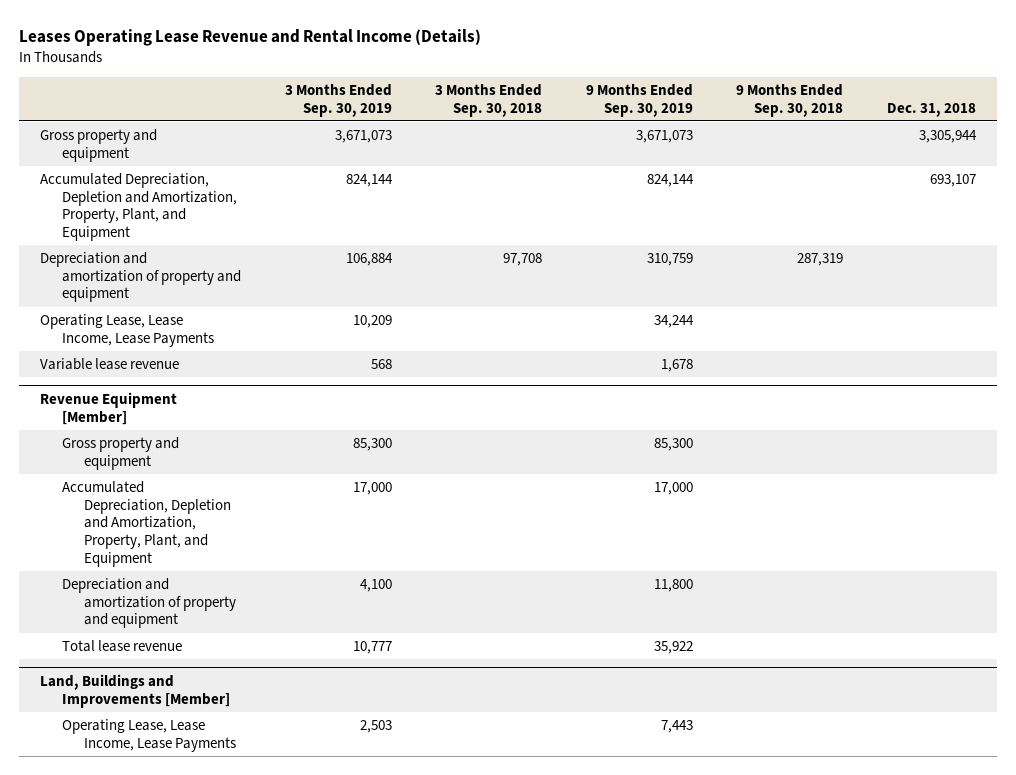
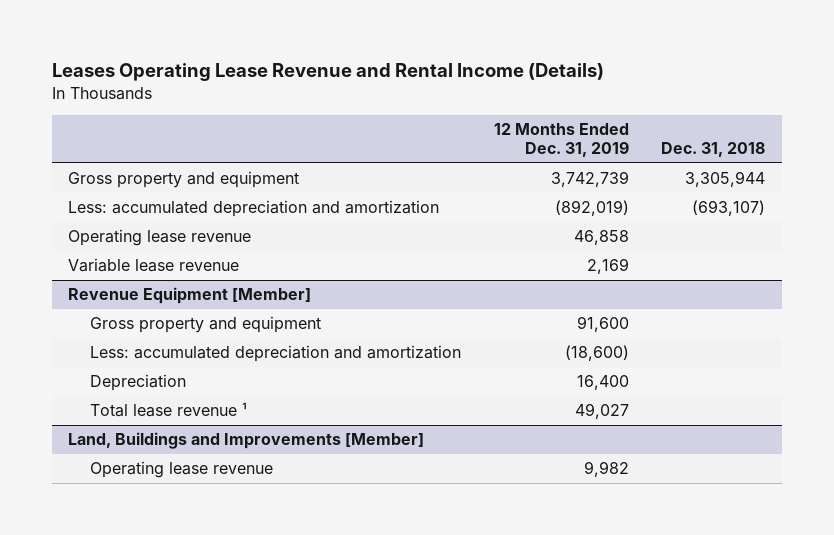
[284,83,392,117] 3 Months Ended Sep. 30, 2019 -> none
[435,83,543,117] 3 Months Ended Sep. 30, 2018 -> none
[585,83,693,117] 9 Months Ended Sep. 30, 2019 -> none
[736,83,844,117] 9 Months Ended Sep. 30, 2018 -> none
none -> [493,123,629,158] 12 Months Ended Dec. 31, 2019
[40,251,242,303] Depreciation and amortization of property and equipment -> none
[40,172,238,242] Accumulated Depreciation, Depletion and Amortization, Property, Plant, and Equipment -> [68,200,440,218] Less: accumulated depreciation and amortization
[929,173,976,187] 693,107 -> [692,200,766,217] (693,107)
[40,313,215,347] Operating Lease, Lease Income, Lease Payments -> [68,229,252,247] Operating lease revenue
[62,480,232,568] Accumulated Depreciation, Depletion and Amortization, Property, Plant, and Equipment -> [90,345,462,363] Less: accumulated depreciation and amortization
[62,577,237,629] Depreciation and amortization of property and equipment -> [90,374,187,392] Depreciation
[62,639,183,652] Total lease revenue -> [90,402,248,418] Total lease revenue ¹
[62,718,237,752] Operating Lease, Lease Income, Lease Payments -> [90,461,274,479] Operating lease revenue

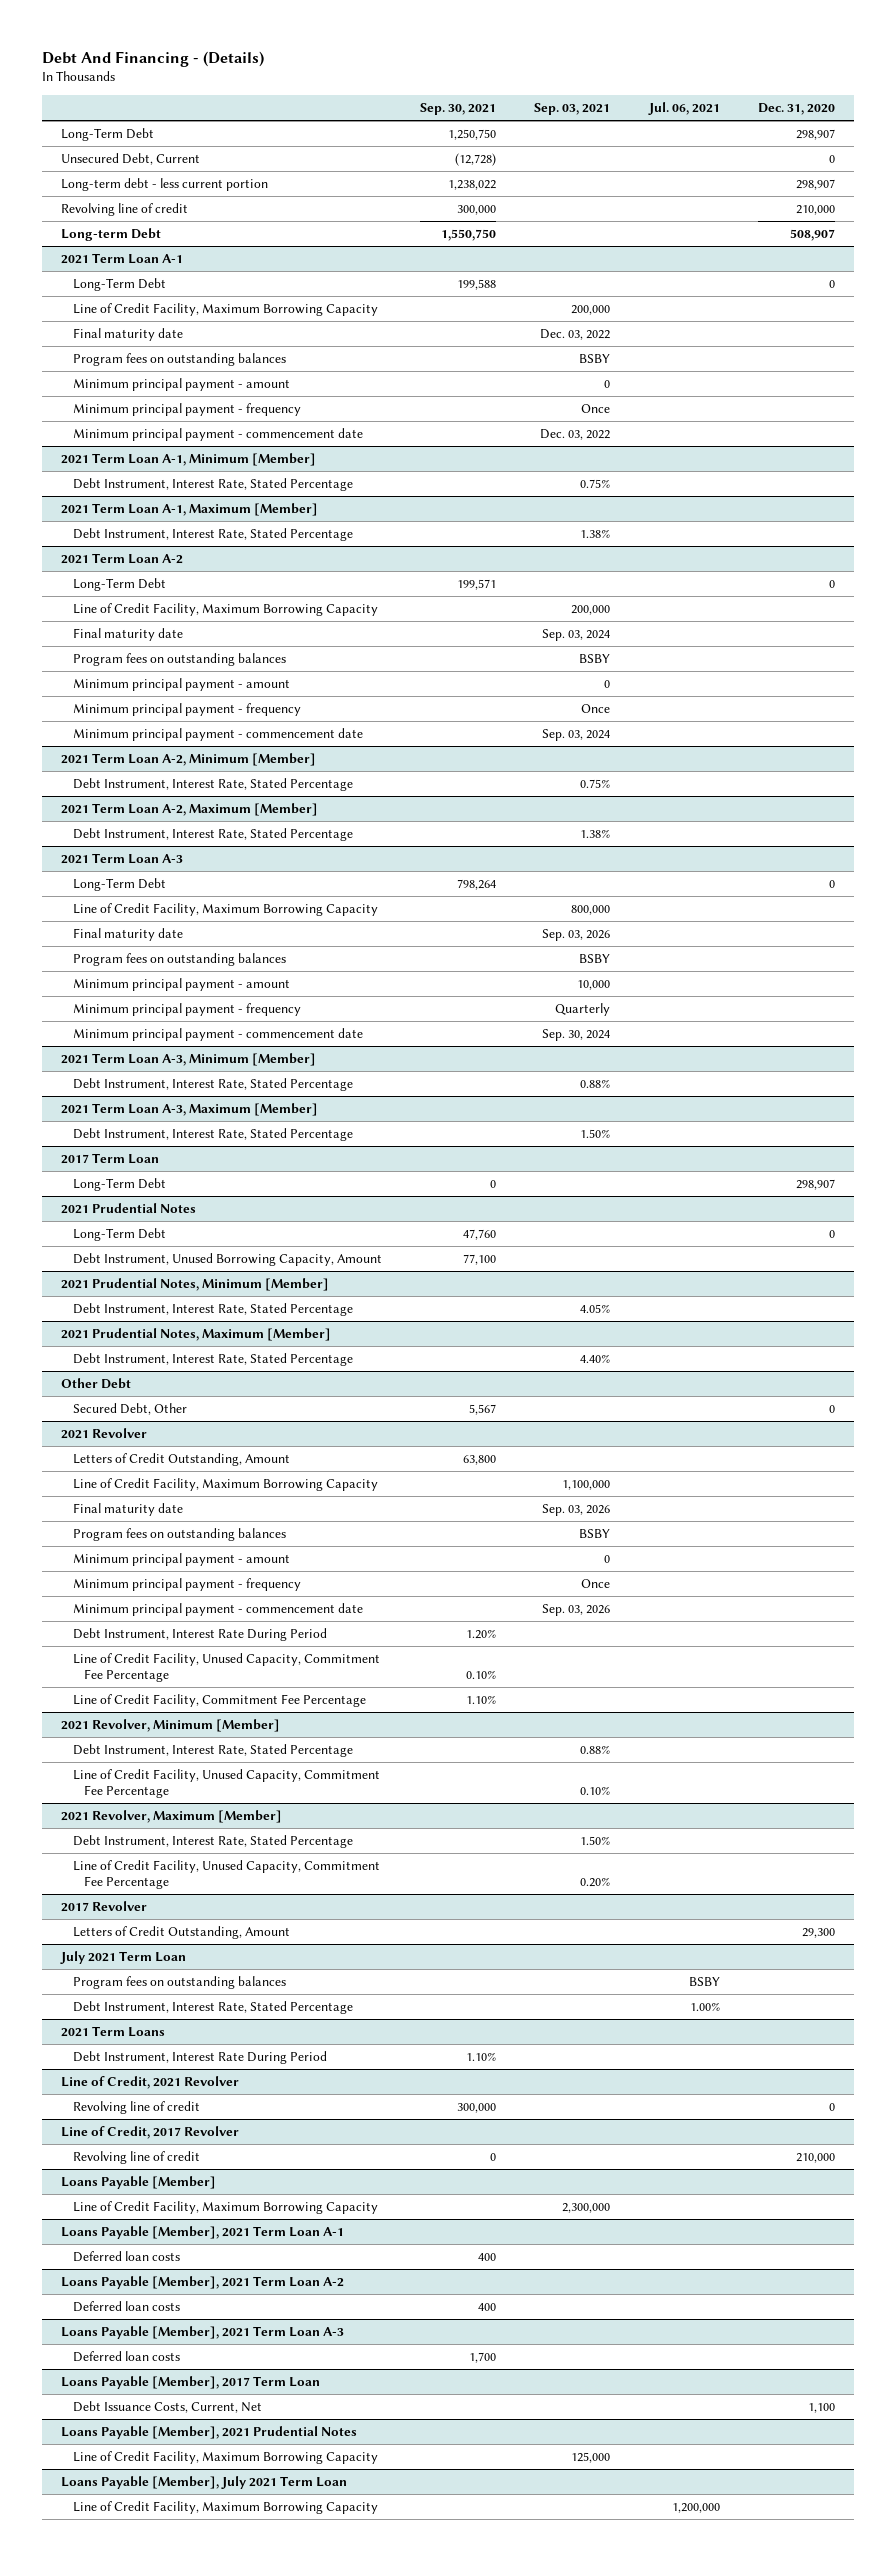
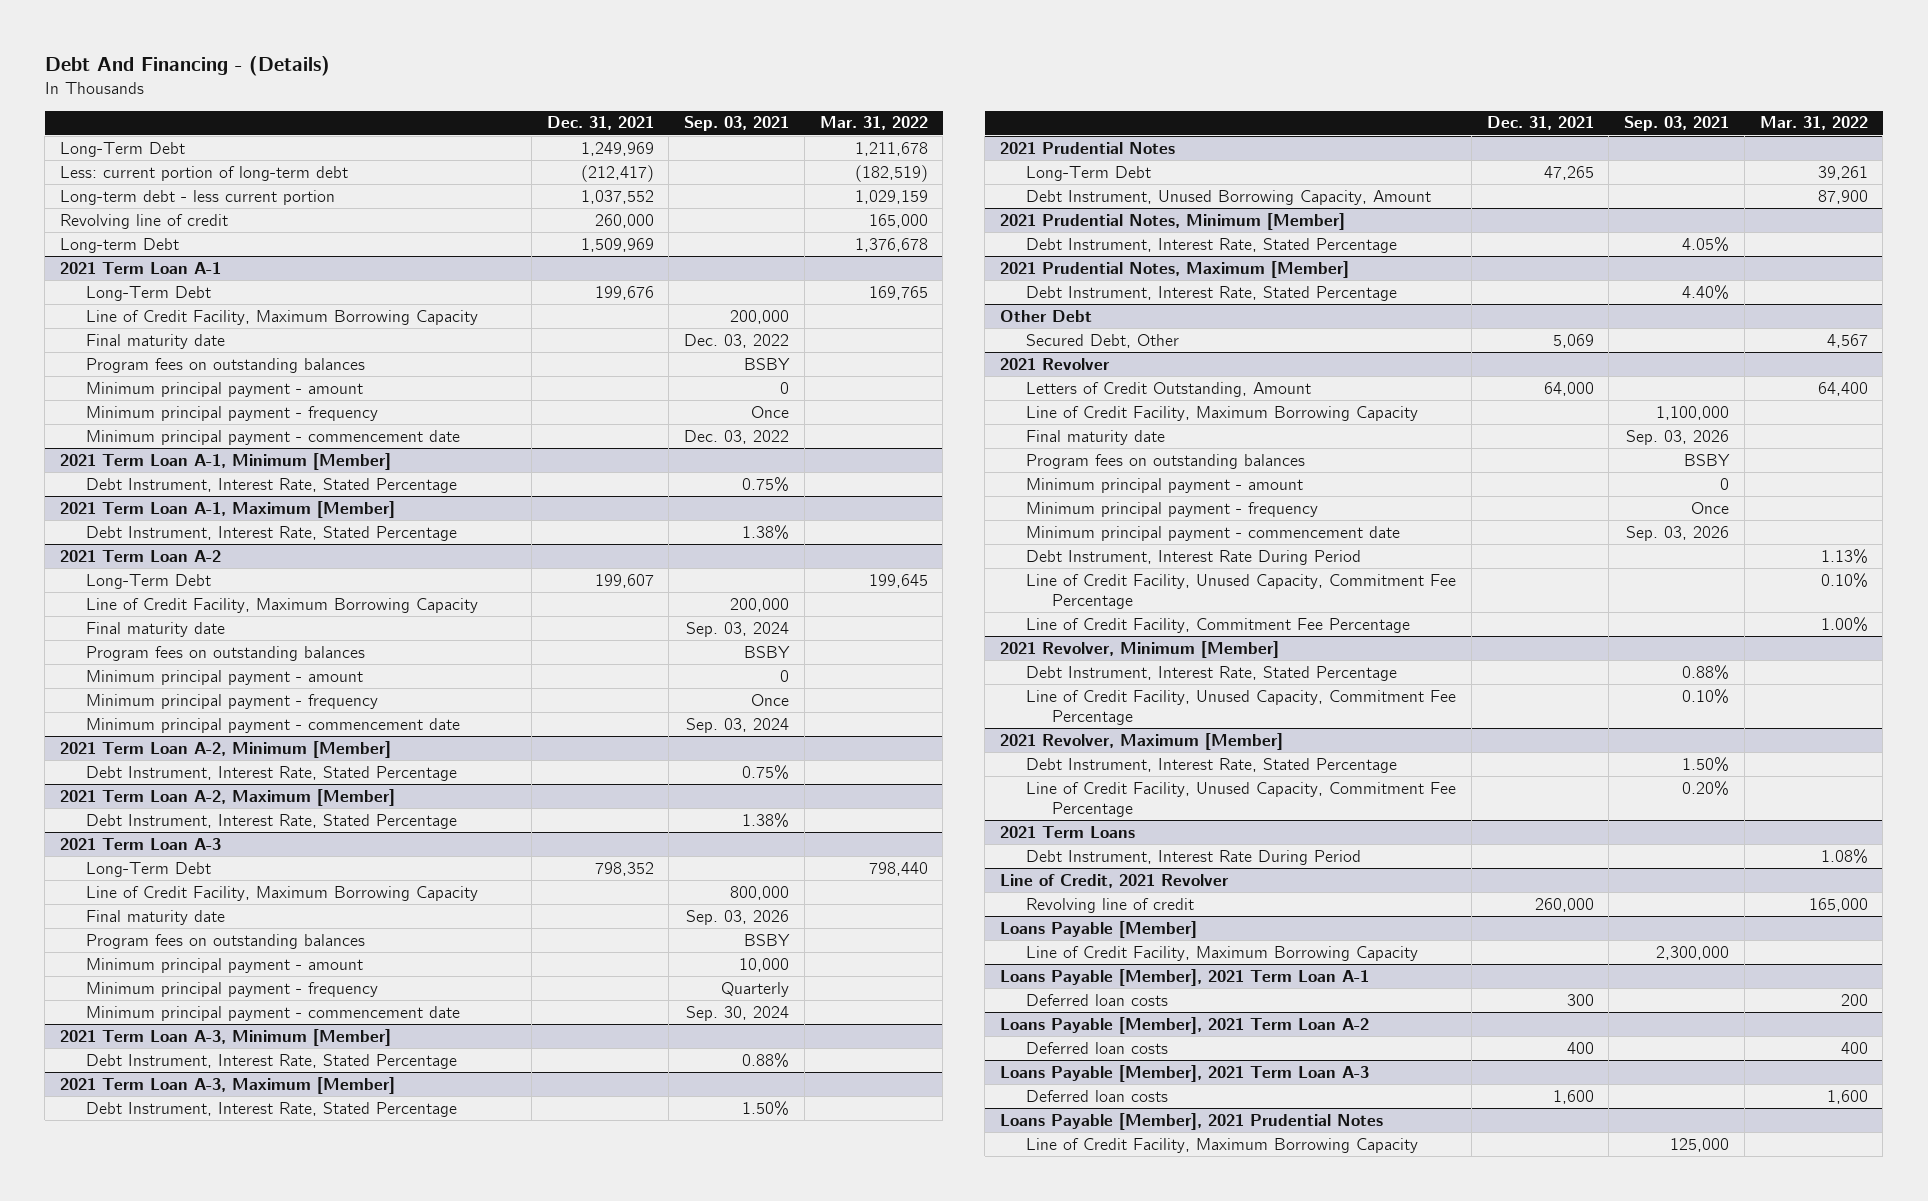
[419,103,496,116] Sep. 30, 2021 -> none
[647,102,720,116] Jul. 06, 2021 -> none
[758,103,836,116] Dec. 31, 2020 -> none
none -> [546,116,654,131] Dec. 31, 2021
none -> [819,116,928,131] Mar. 31, 2022
[60,153,200,166] Unsecured Debt, Current -> [59,165,348,181] Less: current portion of long-term debt
[60,1153,159,1165] 2017 Term Loan -> none
[72,1178,166,1192] Long-Term Debt -> none
[60,1901,147,1913] 2017 Revolver -> none
[72,1926,290,1940] Letters of Credit Outstanding, Amount -> none
[59,1951,186,1965] July 2021 Term Loan -> none
[72,1976,286,1990] Program fees on outstanding balances -> none
[72,2001,353,2015] Debt Instrument, Interest Rate, Stated Percentage -> none
[60,2126,239,2140] Line of Credit, 2017 Revolver -> none
[72,2151,200,2165] Revolving line of credit -> none
[60,2376,320,2390] Loans Payable [Member], 2017 Term Loan -> none
[72,2401,262,2414] Debt Issuance Costs, Current, Net -> none
[60,2476,347,2490] Loans Payable [Member], July 2021 Term Loan -> none
[72,2501,378,2515] Line of Credit Facility, Maximum Borrowing Capacity -> none

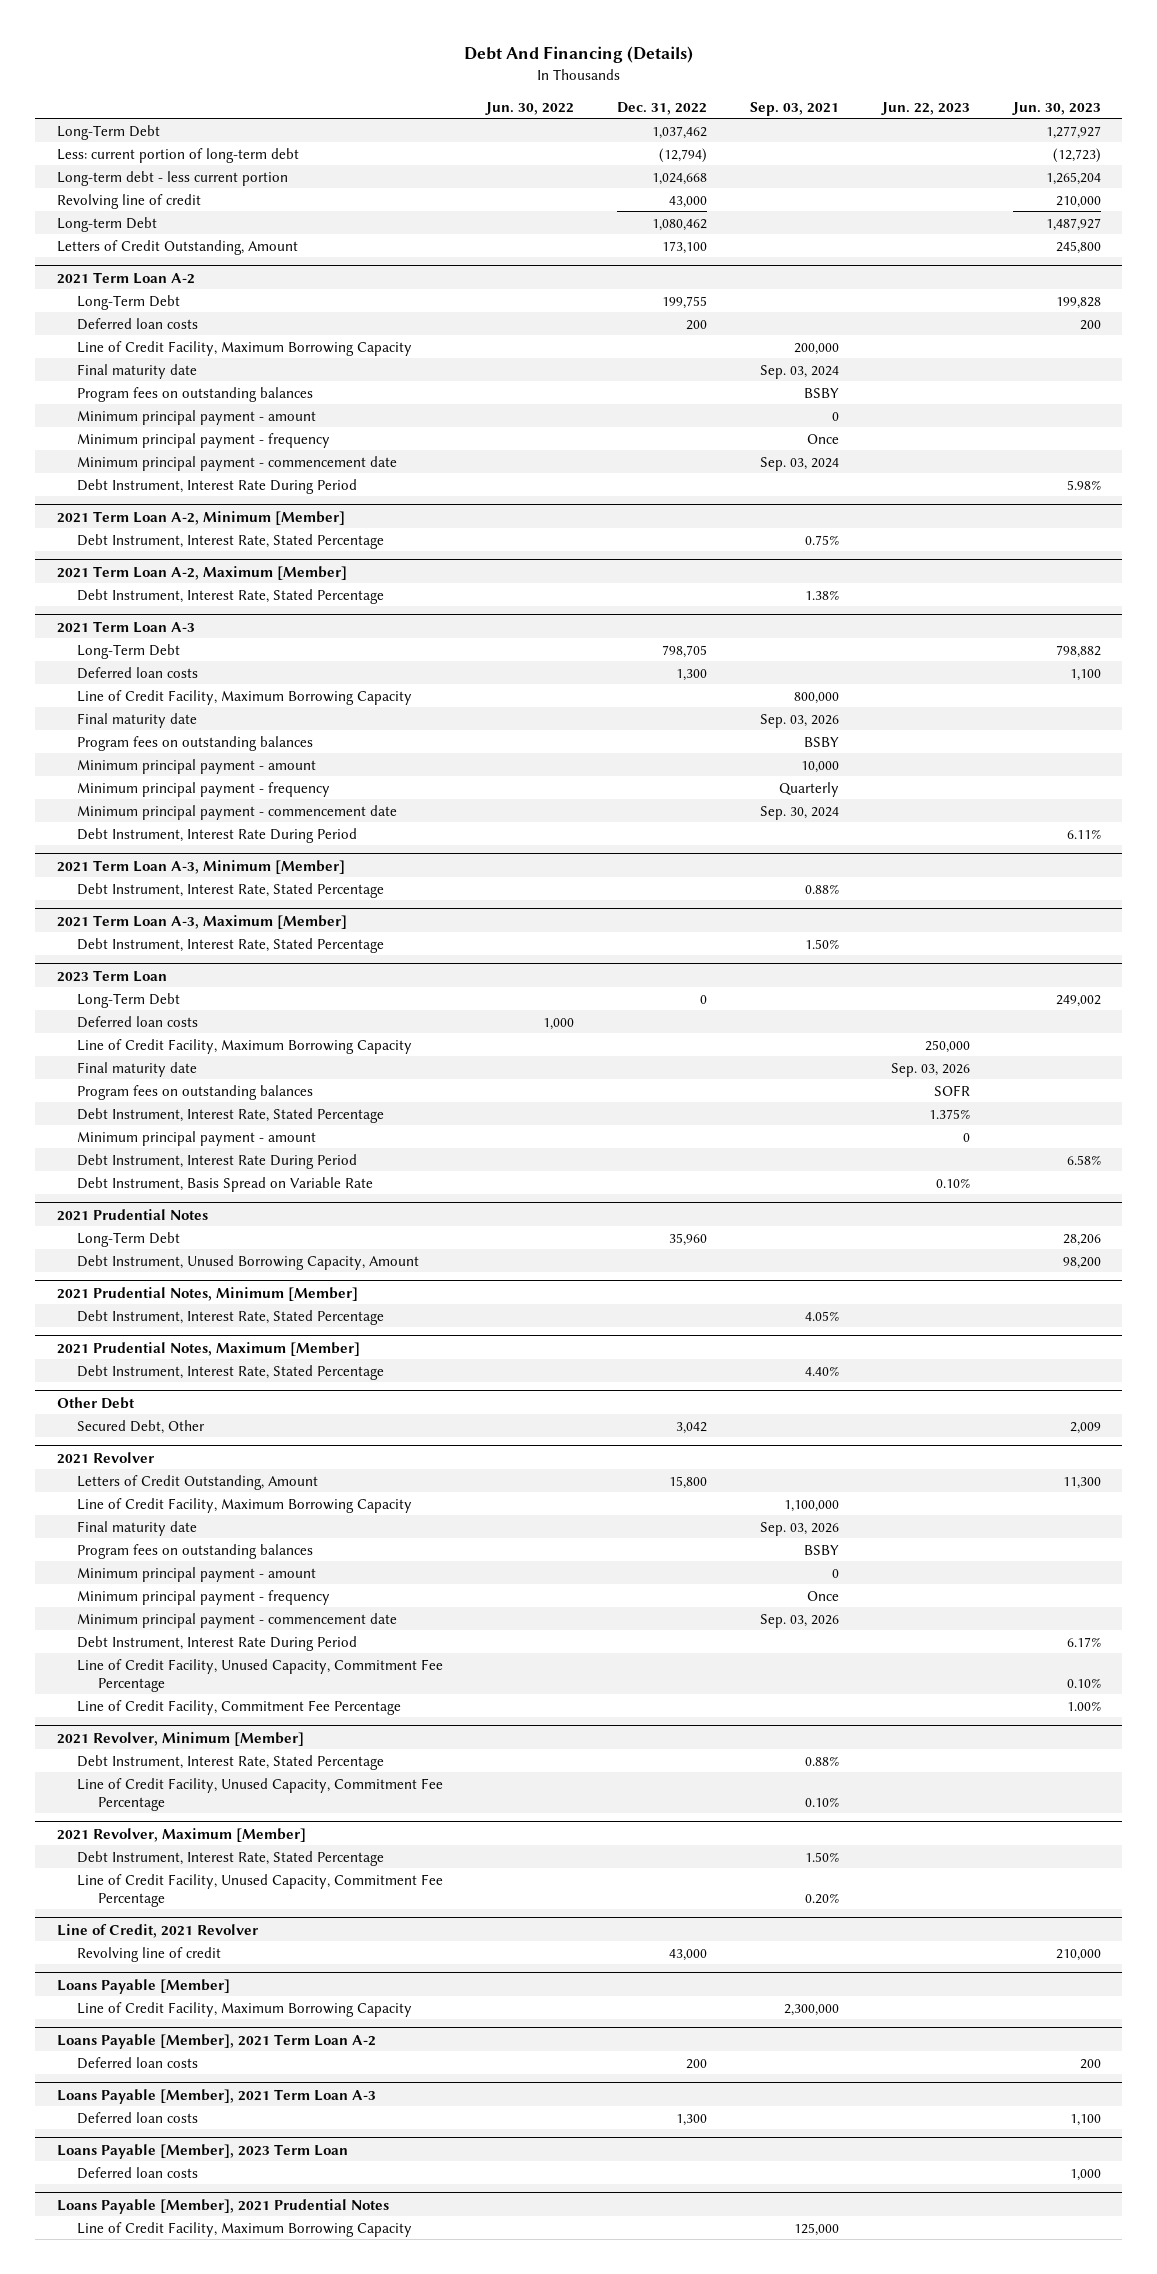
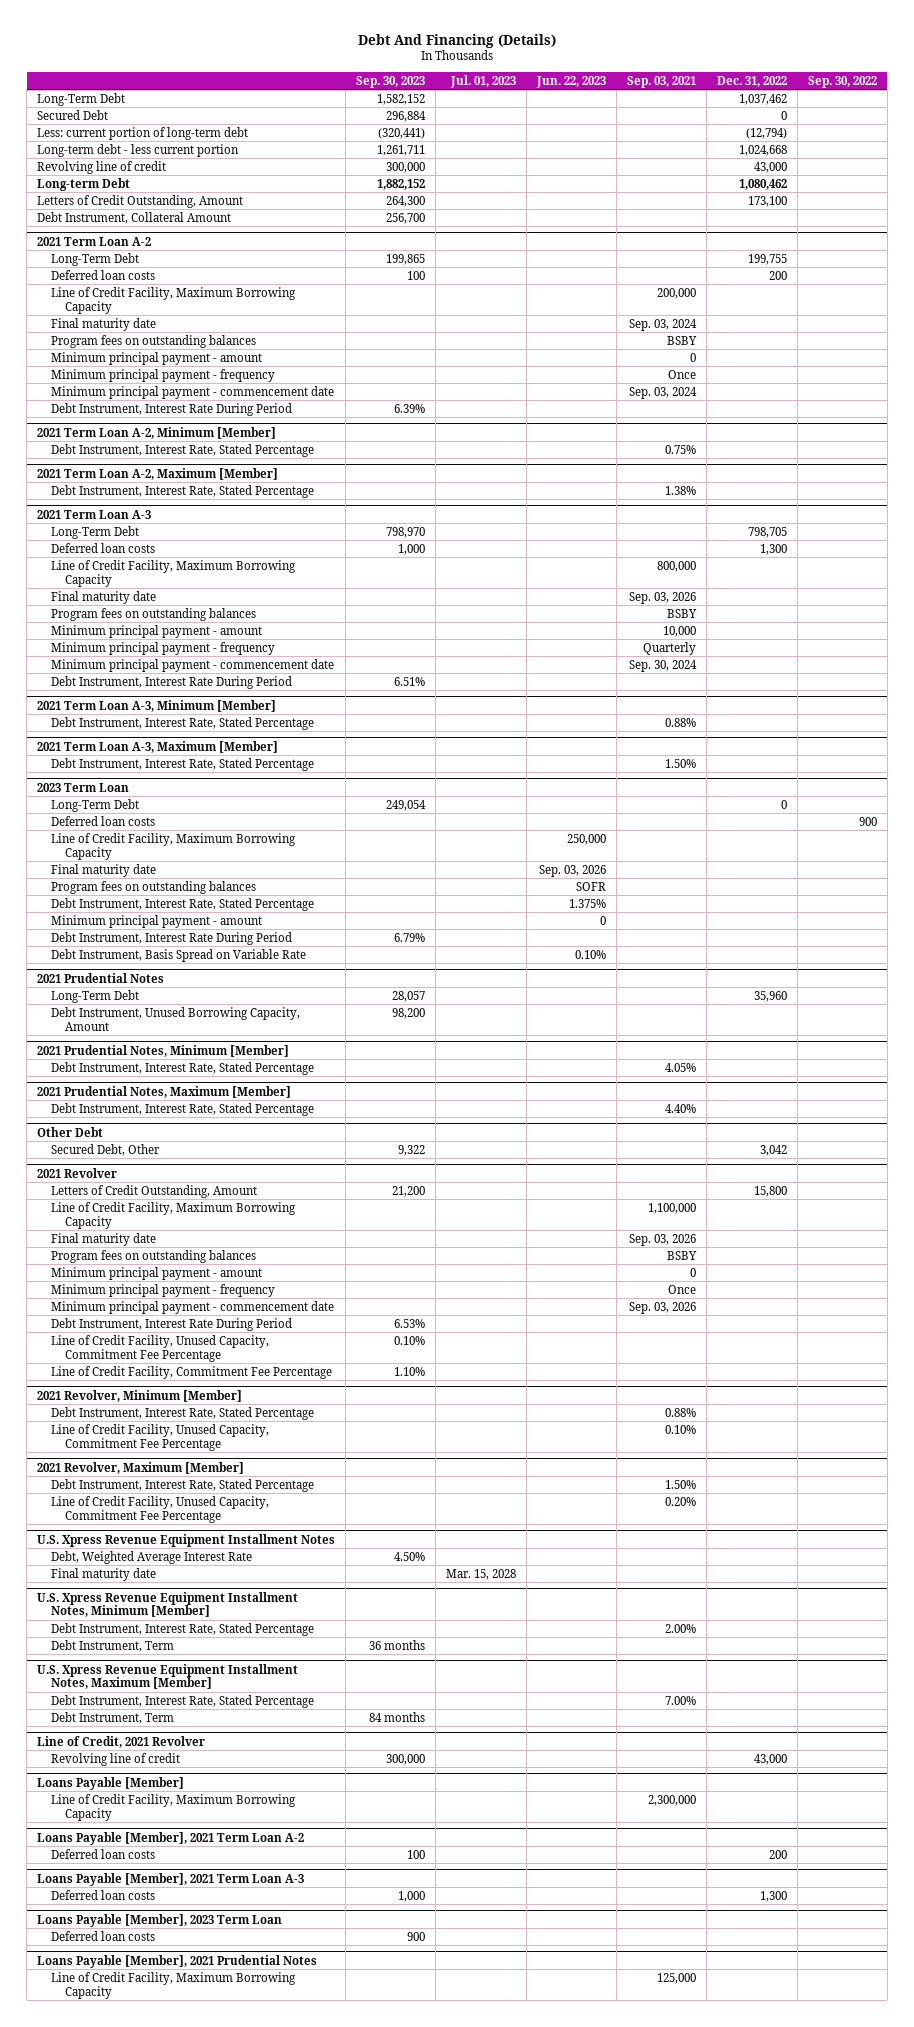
[485,101,575,115] Jun. 30, 2022 -> none
[1011,101,1101,115] Jun. 30, 2023 -> none
none -> [356,75,426,88] Sep. 30, 2023
none -> [450,74,517,88] Jul. 01, 2023
none -> [807,75,877,88] Sep. 30, 2022
none -> [37,109,109,120] Secured Debt
none -> [37,211,232,224] Debt Instrument, Collateral Amount
none -> [37,1533,336,1547] U.S. Xpress Revenue Equipment Installment Notes
none -> [51,1550,253,1564] Debt, Weighted Average Interest Rate
none -> [51,1567,157,1581] Final maturity date
none -> [37,1591,299,1618] U.S. Xpress Revenue Equipment Installment Notes, Minimum [Member]
none -> [51,1622,315,1636] Debt Instrument, Interest Rate, Stated Percentage
none -> [51,1639,175,1652] Debt Instrument, Term
none -> [37,1663,299,1690] U.S. Xpress Revenue Equipment Installment Notes, Maximum [Member]
none -> [51,1694,315,1708] Debt Instrument, Interest Rate, Stated Percentage
none -> [51,1711,175,1724] Debt Instrument, Term

